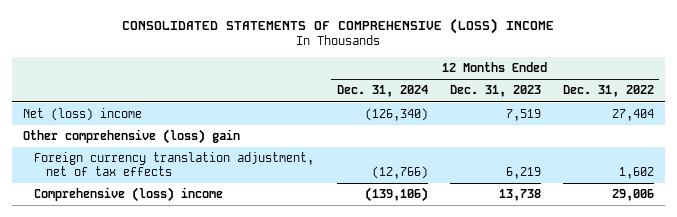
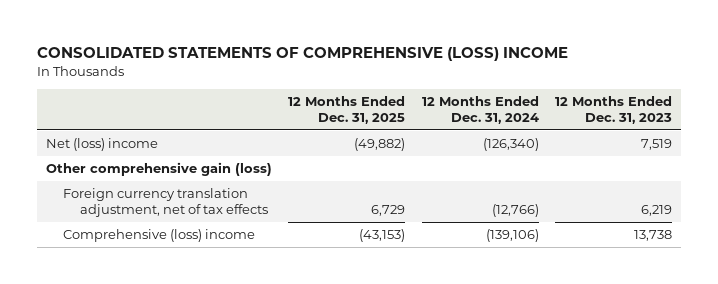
[562,85,654,98] Dec. 31, 2022 -> none
none -> [288,96,406,124] 12 Months Ended Dec. 31, 2025
[22,129,240,145] Other comprehensive (loss) gain -> [45,162,272,177] Other comprehensive gain (loss)

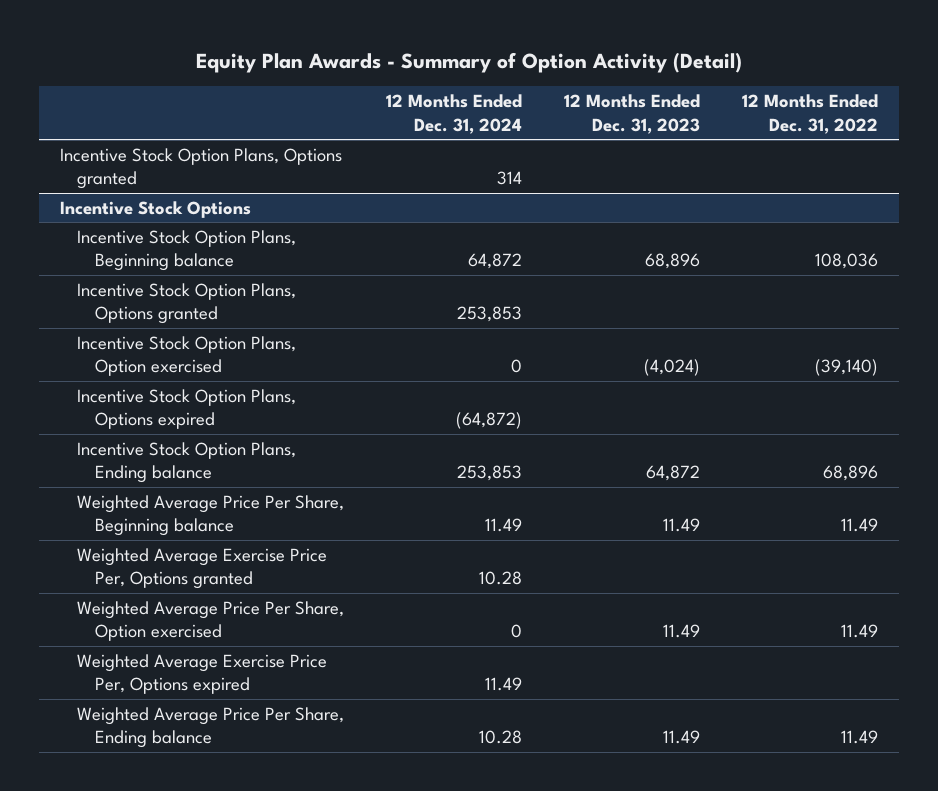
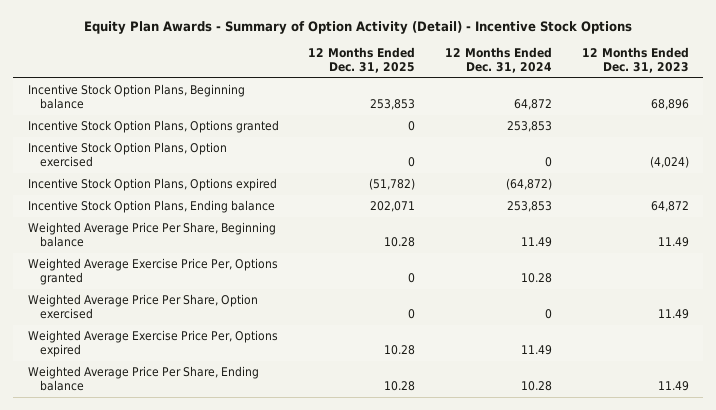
[195,51,742,73] Equity Plan Awards - Summary of Option Activity (Detail) -> [84,20,633,34] Equity Plan Awards - Summary of Option Activity (Detail) - Incentive Stock Options
[741,94,878,134] 12 Months Ended Dec. 31, 2022 -> none
none -> [308,47,416,74] 12 Months Ended Dec. 31, 2025
[59,147,342,190] Incentive Stock Option Plans, Options granted -> none
[59,200,251,218] Incentive Stock Options -> none

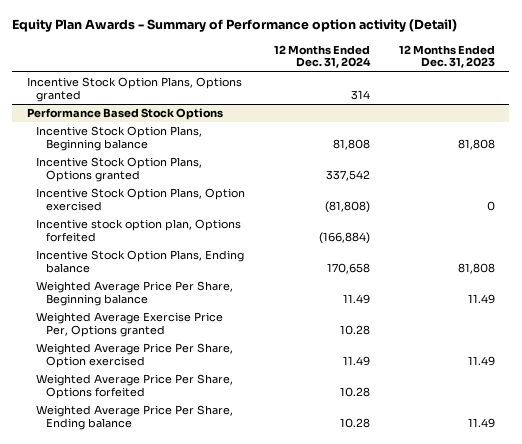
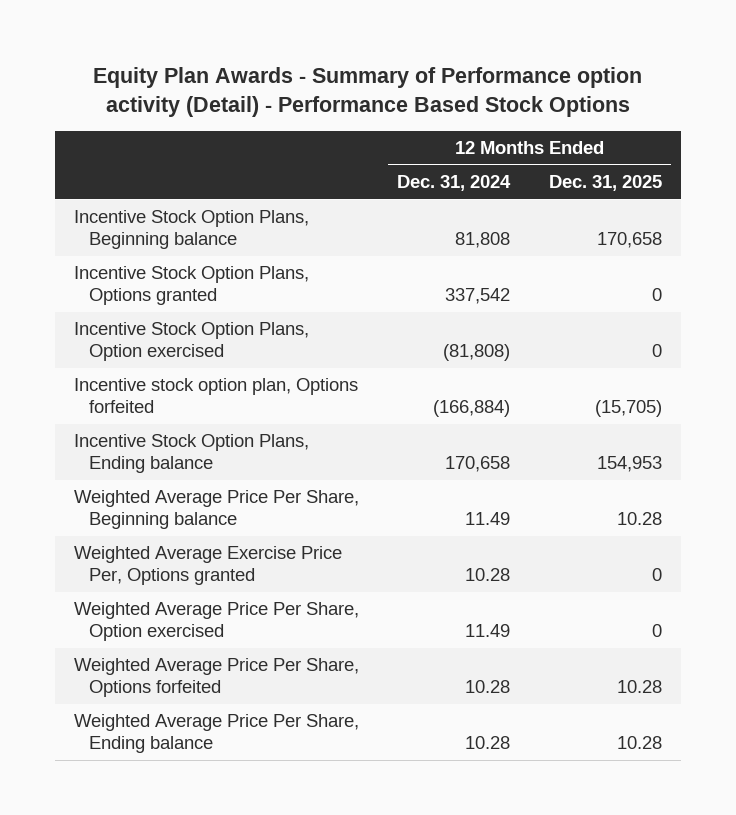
[12,19,458,33] Equity Plan Awards - Summary of Performance option activity (Detail) -> [92,67,642,118] Equity Plan Awards - Summary of Performance option activity (Detail) - Performance Based Stock Options
[398,44,495,69] 12 Months Ended Dec. 31, 2023 -> none
none -> [548,175,662,192] Dec. 31, 2025
[26,77,242,103] Incentive Stock Option Plans, Options granted -> none
[26,108,223,121] Performance Based Stock Options -> none

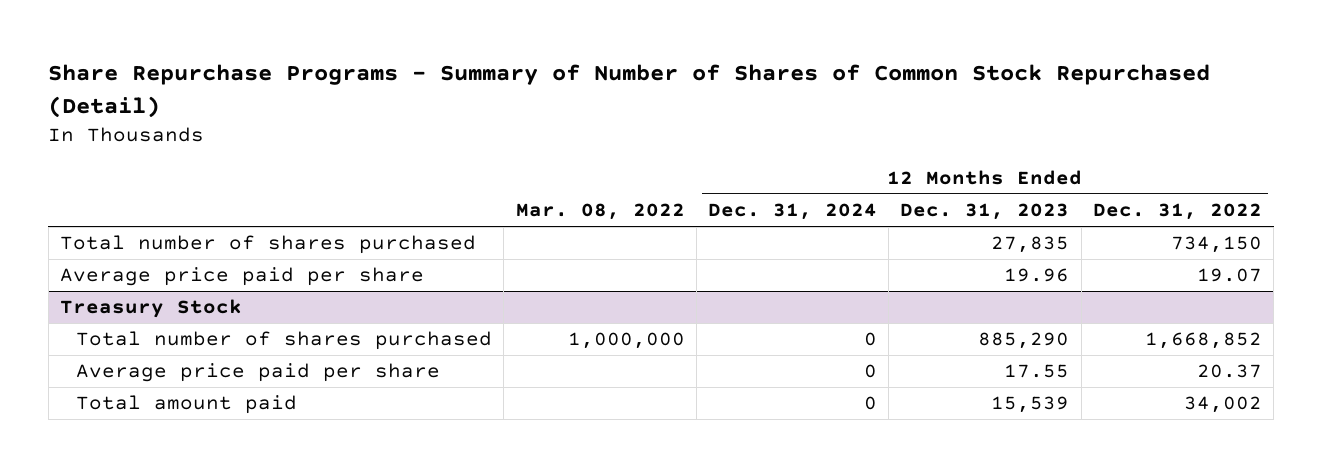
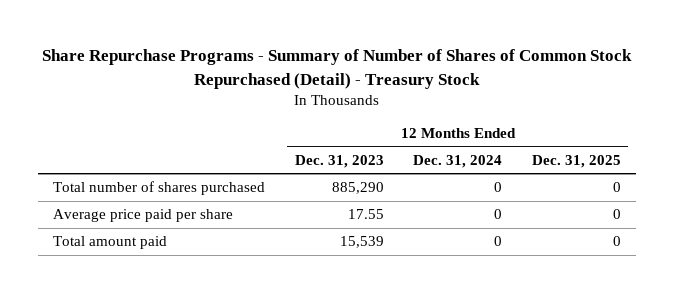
[48,64,1211,118] Share Repurchase Programs - Summary of Number of Shares of Common Stock Repurchased (Detail) -> [42,49,633,89] Share Repurchase Programs - Summary of Number of Shares of Common Stock Repurchased (Detail) - Treasury Stock
[515,203,685,221] Mar. 08, 2022 -> none
[1092,203,1262,221] Dec. 31, 2022 -> none
none -> [532,154,622,168] Dec. 31, 2025
[59,235,476,255] Total number of shares purchased -> none
[59,267,424,287] Average price paid per share -> none
[59,299,242,319] Treasury Stock -> none

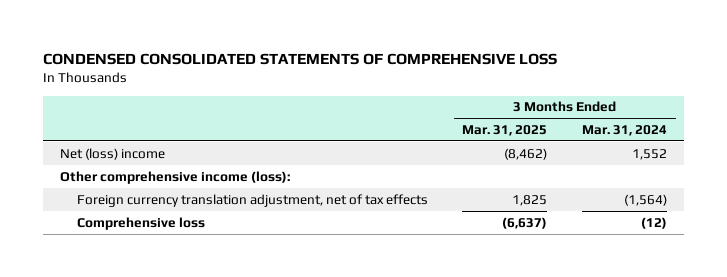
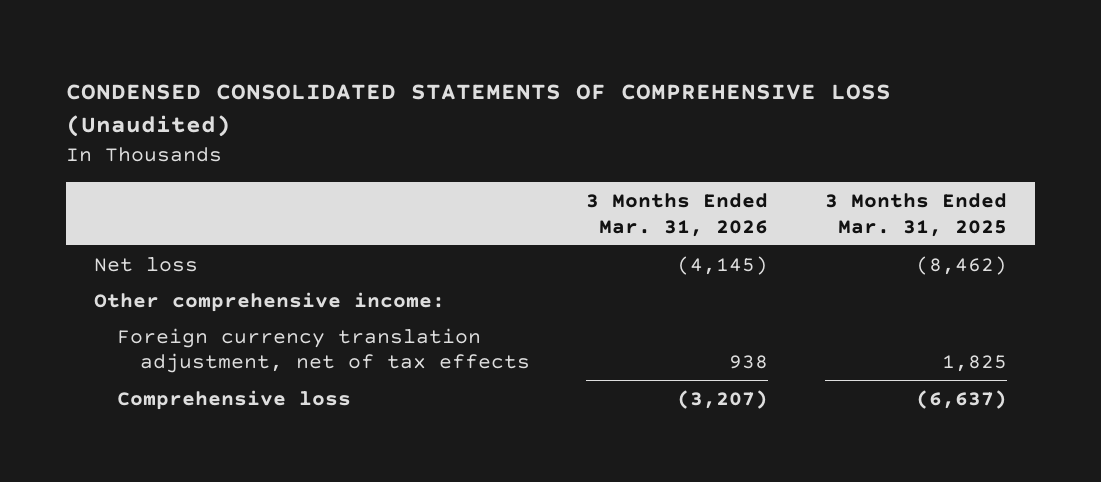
[42,52,557,65] CONDENSED CONSOLIDATED STATEMENTS OF COMPREHENSIVE LOSS -> [66,84,892,138] CONDENSED CONSOLIDATED STATEMENTS OF COMPREHENSIVE LOSS (Unaudited)
[582,124,668,136] Mar. 31, 2024 -> none
none -> [586,192,769,237] 3 Months Ended Mar. 31, 2026
[60,147,166,160] Net (loss) income -> [94,256,199,272] Net loss
[60,170,291,184] Other comprehensive income (loss): -> [94,291,446,312] Other comprehensive income:

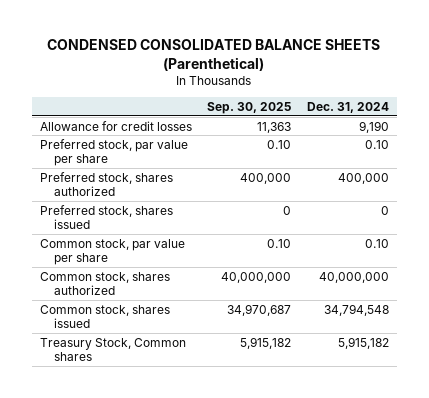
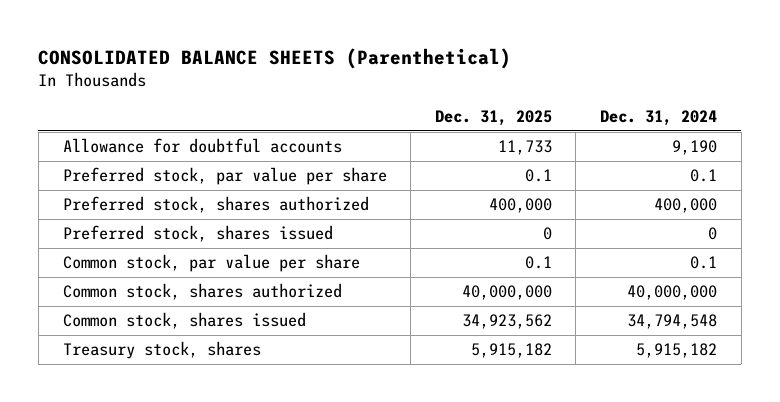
[47,39,381,71] CONDENSED CONSOLIDATED BALANCE SHEETS (Parenthetical) -> [38,47,512,69] CONSOLIDATED BALANCE SHEETS (Parenthetical)
[207,101,292,114] Sep. 30, 2025 -> none
none -> [434,110,552,127] Dec. 31, 2025
[39,120,192,131] Allowance for credit losses -> [62,138,342,154] Allowance for doubtful accounts
[365,139,390,149] 0.10 -> [690,169,718,183] 0.1
[365,238,390,248] 0.10 -> [690,256,718,270] 0.1
[39,337,186,361] Treasury Stock, Common shares -> [62,341,261,360] Treasury stock, shares

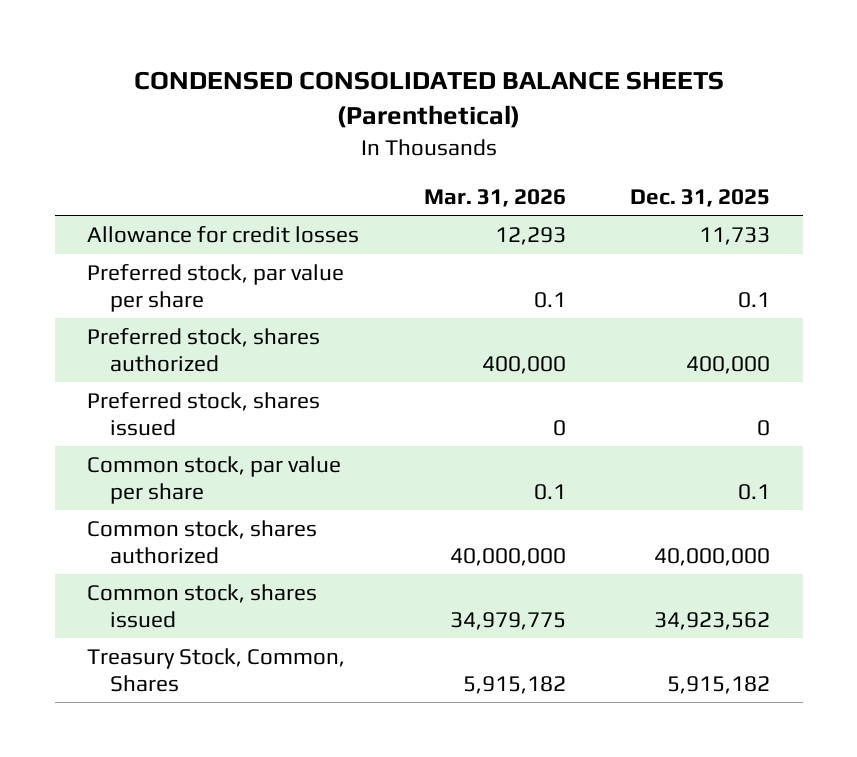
[38,47,512,69] CONSOLIDATED BALANCE SHEETS (Parenthetical) -> [133,71,724,129] CONDENSED CONSOLIDATED BALANCE SHEETS (Parenthetical)
[600,110,718,127] Dec. 31, 2024 -> none
none -> [423,188,566,207] Mar. 31, 2026
[62,138,342,154] Allowance for doubtful accounts -> [86,226,359,244] Allowance for credit losses
[62,341,261,360] Treasury stock, shares -> [86,648,345,692] Treasury Stock, Common, Shares

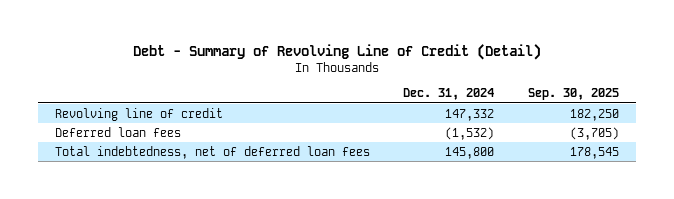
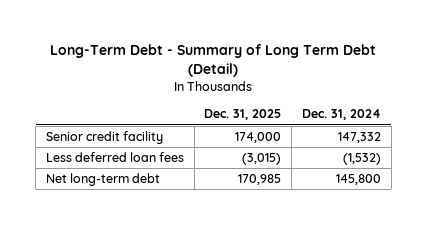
[132,44,541,61] Debt - Summary of Revolving Line of Credit (Detail) -> [50,44,377,78] Long-Term Debt - Summary of Long Term Debt (Detail)
[527,88,619,101] Sep. 30, 2025 -> none
none -> [204,109,282,121] Dec. 31, 2025
[54,107,223,121] Revolving line of credit -> [46,131,164,145] Senior credit facility
[54,126,181,137] Deferred loan fees -> [46,152,185,163] Less deferred loan fees
[54,145,370,159] Total indebtedness, net of deferred loan fees -> [46,173,161,187] Net long-term debt

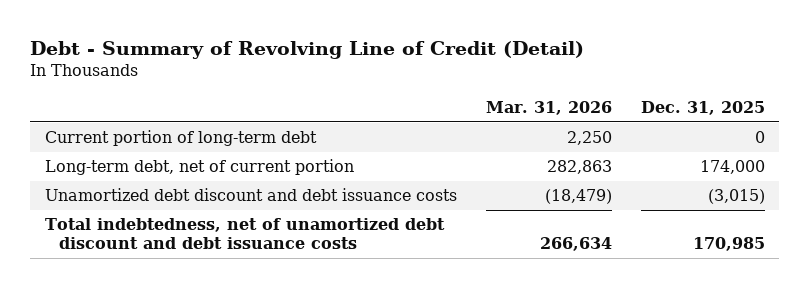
[50,44,377,78] Long-Term Debt - Summary of Long Term Debt (Detail) -> [30,40,585,59] Debt - Summary of Revolving Line of Credit (Detail)
[301,109,381,121] Dec. 31, 2024 -> none
none -> [485,100,612,115] Mar. 31, 2026
none -> [44,130,317,147] Current portion of long-term debt
[46,131,164,145] Senior credit facility -> [44,159,354,176] Long-term debt, net of current portion
[46,152,185,163] Less deferred loan fees -> [44,188,457,202] Unamortized debt discount and debt issuance costs
[46,173,161,187] Net long-term debt -> [44,218,445,249] Total indebtedness, net of unamortized debt discount and debt issuance costs

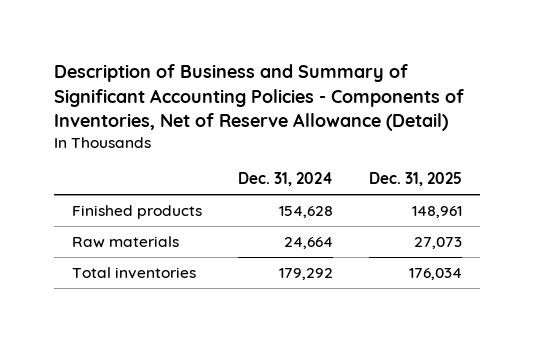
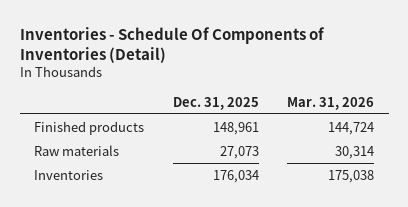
[54,64,465,131] Description of Business and Summary of Significant Accounting Policies - Components of Inventories, Net of Reserve Allowance (Detail) -> [19,26,325,63] Inventories - Schedule Of Components of Inventories (Detail)
[238,172,334,187] Dec. 31, 2024 -> none
none -> [287,96,375,110] Mar. 31, 2026
[72,266,197,279] Total inventories -> [34,169,104,180] Inventories

